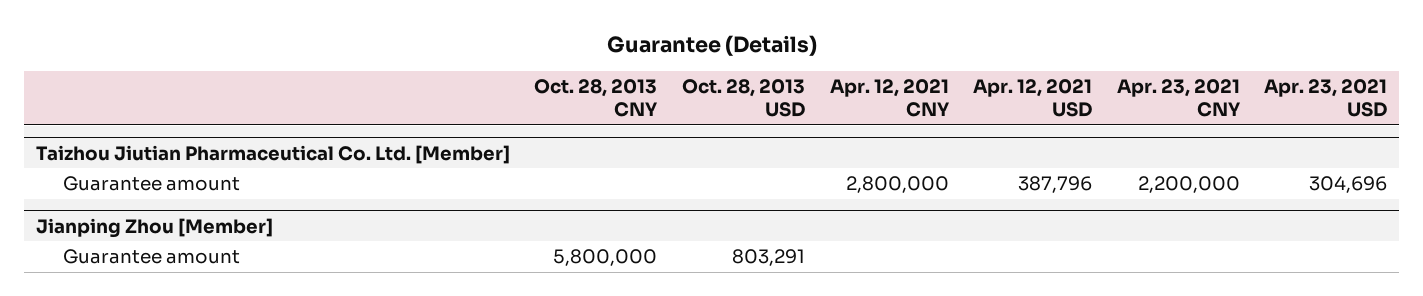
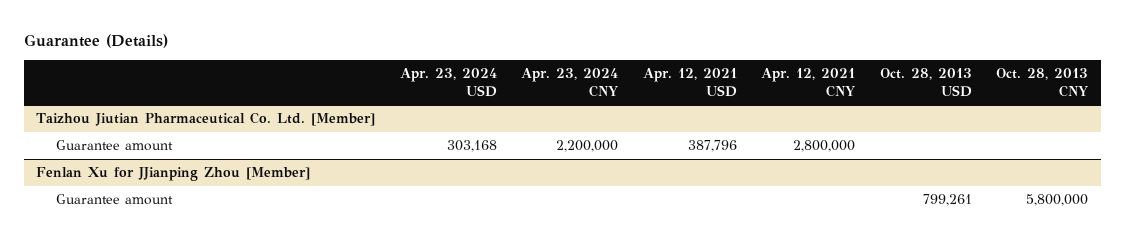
[1116,78,1240,118] Apr. 23, 2021 CNY -> none
[1264,78,1388,118] Apr. 23, 2021 USD -> none
none -> [399,67,497,97] Apr. 23, 2024 USD
none -> [521,67,619,97] Apr. 23, 2024 CNY
[35,217,273,238] Jianping Zhou [Member] -> none
[62,248,240,264] Guarantee amount -> none
none -> [36,167,311,182] Fenlan Xu for JJianping Zhou [Member]
none -> [56,194,174,206] Guarantee amount

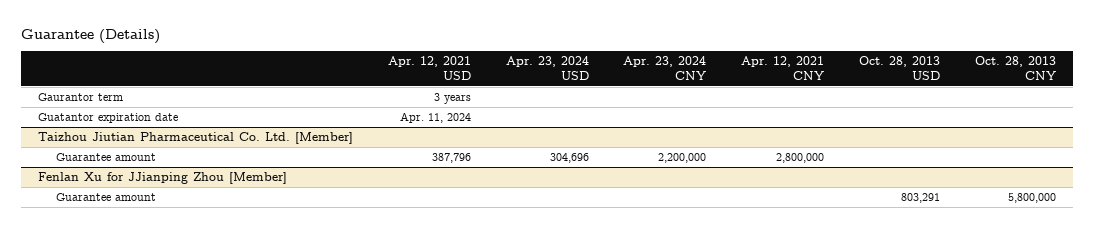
none -> [38,93,124,102] Gaurantor term
none -> [38,113,179,124] Guatantor expiration date
[446,140,497,153] 303,168 -> [549,153,589,164] 304,696
[922,194,972,207] 799,261 -> [900,193,940,204] 803,291

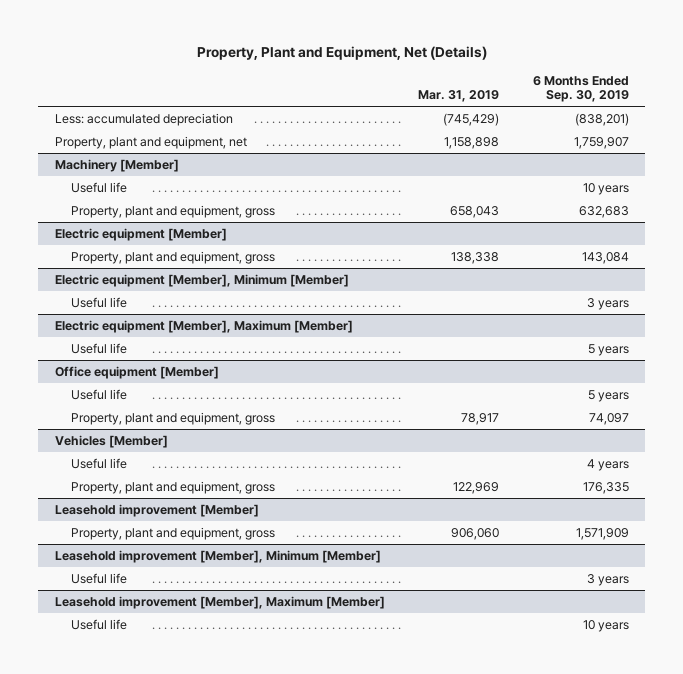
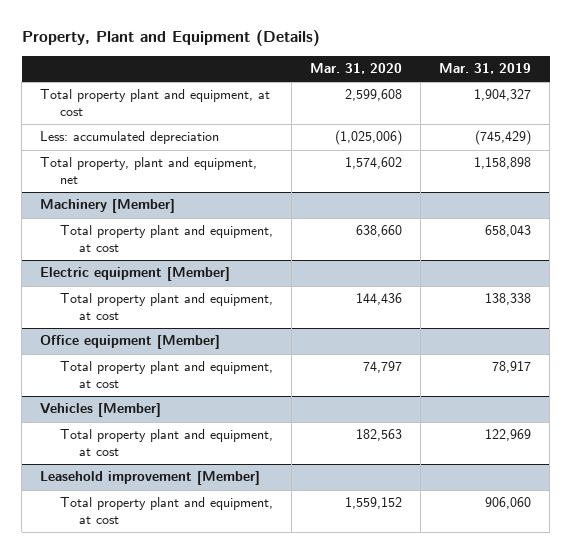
[196,45,487,60] Property, Plant and Equipment, Net (Details) -> [21,30,320,47] Property, Plant and Equipment (Details)
[532,75,629,103] 6 Months Ended Sep. 30, 2019 -> none
none -> [310,63,403,75] Mar. 31, 2020
none -> [40,89,271,117] Total property plant and equipment, at cost
[54,135,247,149] Property, plant and equipment, net -> [40,157,258,185] Total property, plant and equipment, net
[70,181,127,193] Useful life -> none
[70,204,275,218] Property, plant and equipment, gross -> [59,225,273,253] Total property plant and equipment, at cost
[54,273,349,287] Electric equipment [Member], Minimum [Member] -> none
[70,296,127,308] Useful life -> none
[54,319,353,333] Electric equipment [Member], Maximum [Member] -> none
[70,342,127,354] Useful life -> none
[70,250,275,264] Property, plant and equipment, gross -> [59,293,273,321] Total property plant and equipment, at cost
[70,388,127,400] Useful life -> none
[70,411,275,425] Property, plant and equipment, gross -> [59,361,273,389] Total property plant and equipment, at cost
[70,457,127,469] Useful life -> none
[70,480,275,494] Property, plant and equipment, gross -> [59,429,273,457] Total property plant and equipment, at cost
[54,549,381,563] Leasehold improvement [Member], Minimum [Member] -> none
[70,572,127,584] Useful life -> none
[54,595,385,609] Leasehold improvement [Member], Maximum [Member] -> none
[70,618,127,630] Useful life -> none
[70,526,275,540] Property, plant and equipment, gross -> [59,497,273,525] Total property plant and equipment, at cost

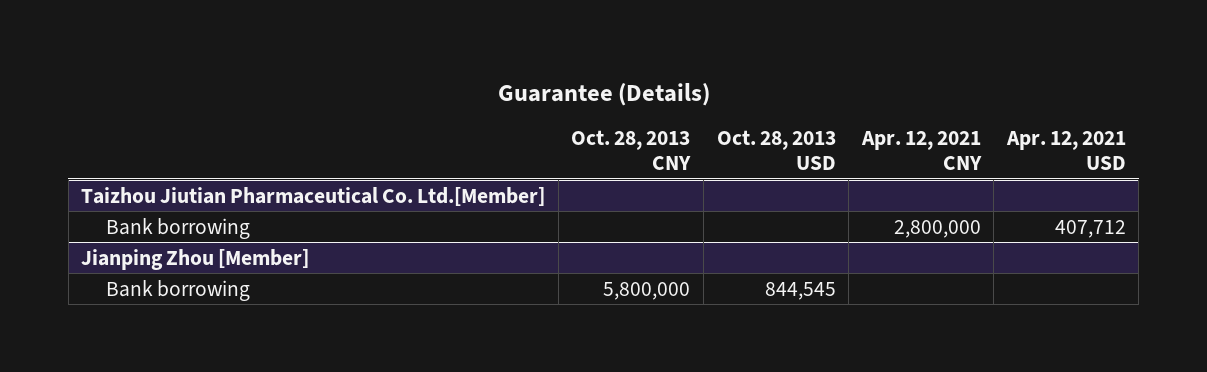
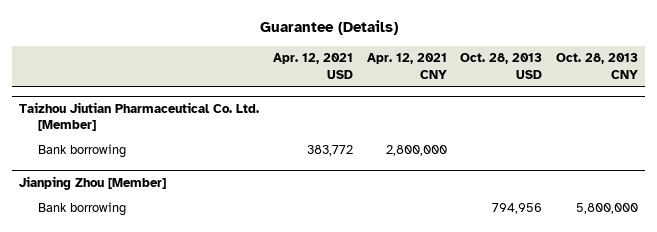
[81,186,546,206] Taizhou Jiutian Pharmaceutical Co. Ltd.[Member] -> [19,101,260,132] Taizhou Jiutian Pharmaceutical Co. Ltd. [Member]
[1054,219,1126,238] 407,712 -> [306,144,353,156] 383,772
[764,281,836,300] 844,545 -> [492,202,543,214] 794,956

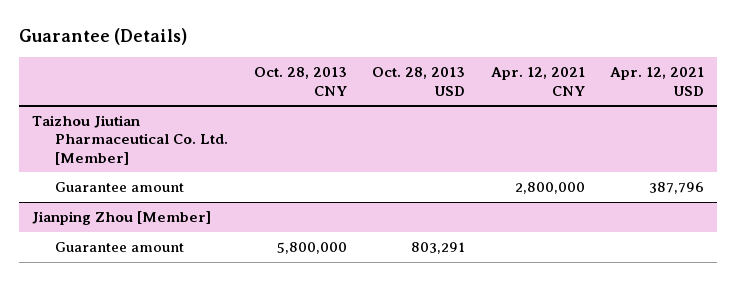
[38,143,127,158] Bank borrowing -> none
none -> [54,181,184,192] Guarantee amount
[38,201,127,216] Bank borrowing -> none
none -> [54,241,184,252] Guarantee amount

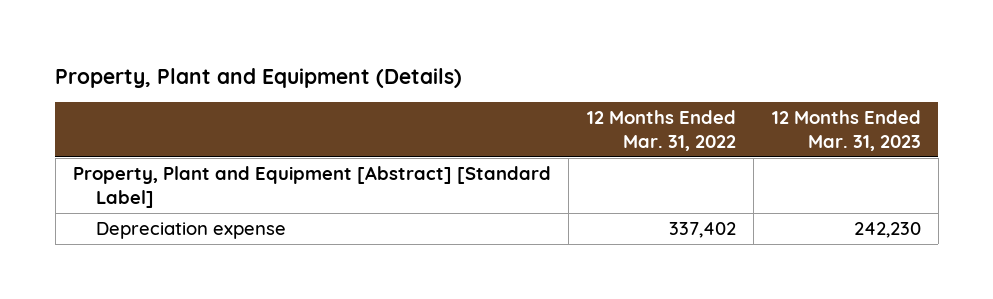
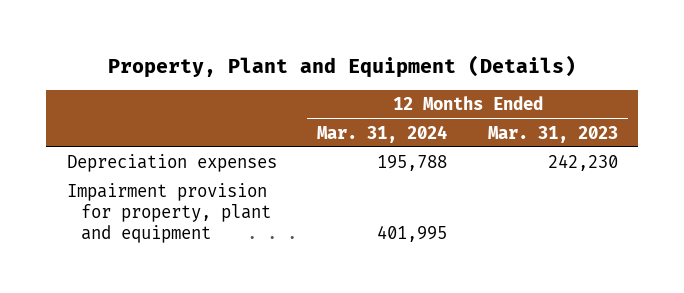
[586,109,736,151] 12 Months Ended Mar. 31, 2022 -> none
none -> [317,124,448,143] Mar. 31, 2024
[72,166,551,208] Property, Plant and Equipment [Abstract] [Standard Label] -> none
[95,222,286,240] Depreciation expense -> [66,154,277,173] Depreciation expenses
none -> [66,183,271,244] Impairment provision for property, plant and equipment

